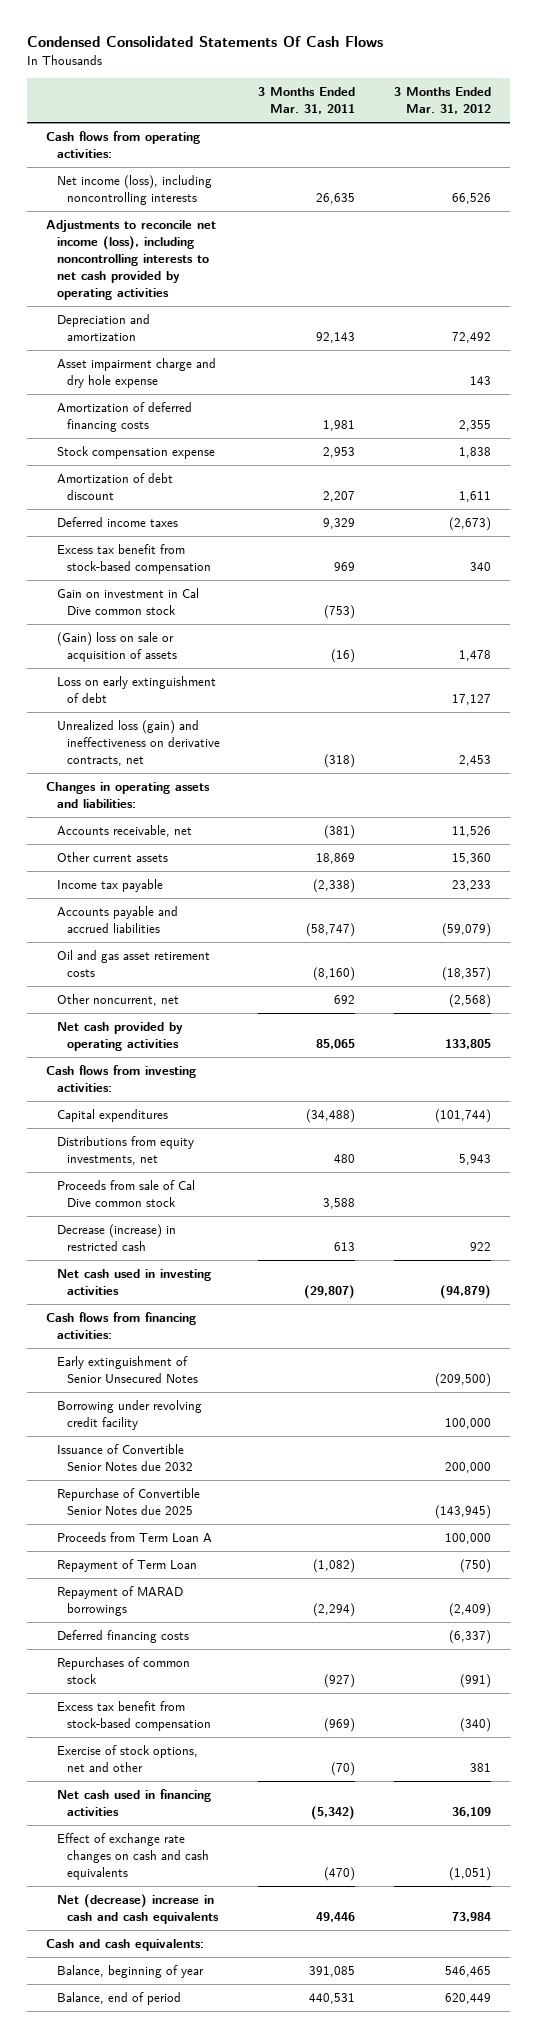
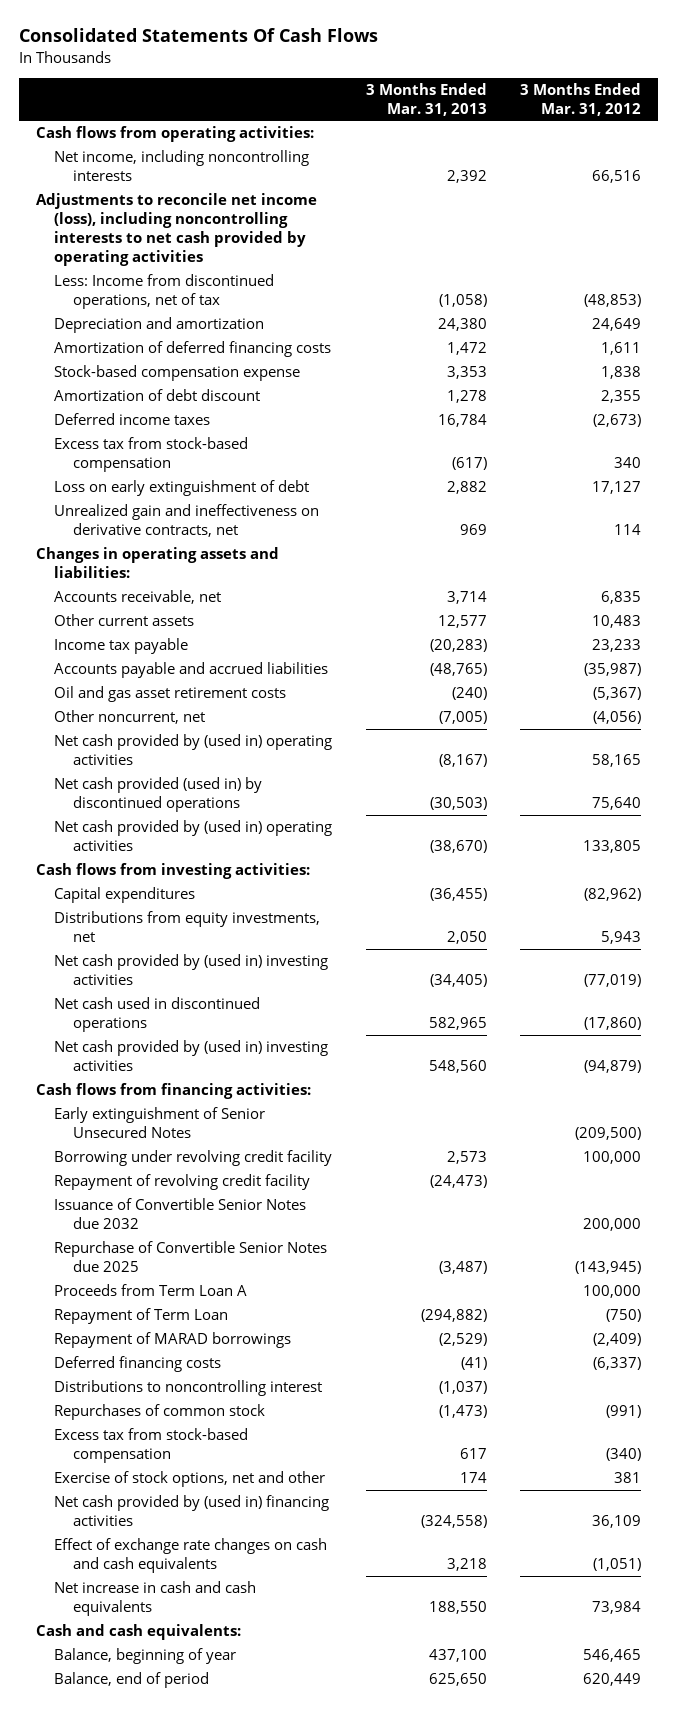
[27,36,384,48] Condensed Consolidated Statements Of Cash Flows -> [18,28,378,43] Consolidated Statements Of Cash Flows
[258,87,356,115] 3 Months Ended Mar. 31, 2011 -> none
none -> [365,82,487,116] 3 Months Ended Mar. 31, 2013
[56,175,212,205] Net income (loss), including noncontrolling interests -> [54,150,310,182] Net income, including noncontrolling interests
[451,192,491,204] 66,526 -> [592,170,642,184] 66,516
[56,358,216,388] Asset impairment charge and dry hole expense -> none
none -> [54,274,275,310] Less: Income from discontinued operations, net of tax
[451,331,491,343] 72,492 -> [592,318,642,332] 24,649
[458,419,491,431] 2,355 -> [601,342,642,356] 1,611
[56,446,215,460] Stock compensation expense -> [54,365,301,382] Stock-based compensation expense
[458,490,491,502] 1,611 -> [601,390,642,404] 2,355
[56,588,199,615] Gain on investment in Cal Dive common stock -> none
[56,632,178,662] (Gain) loss on sale or acquisition of assets -> none
[56,544,212,574] Excess tax benefit from stock-based compensation -> [54,437,249,473] Excess tax from stock-based compensation
[56,720,221,766] Unrealized loss (gain) and ineffectiveness on derivative contracts, net -> [54,504,320,538] Unrealized gain and ineffectiveness on derivative contracts, net
[458,754,491,766] 2,453 -> [614,524,642,536] 114
[451,826,491,838] 11,526 -> [601,591,642,605] 6,835
[451,853,491,865] 15,360 -> [592,615,642,629] 10,483
[441,922,491,937] (59,079) -> [584,663,642,677] (35,987)
[441,966,491,981] (18,357) -> [593,687,642,701] (5,367)
[448,994,491,1009] (2,568) -> [593,711,642,725] (4,056)
none -> [54,734,333,766] Net cash provided by (used in) operating activities
none -> [54,777,263,813] Net cash provided (used in) by discontinued operations
[56,1022,183,1051] Net cash provided by operating activities -> [54,820,333,852] Net cash provided by (used in) operating activities
[434,1109,491,1124] (101,744) -> [584,888,642,902] (82,962)
[56,1180,195,1207] Proceeds from sale of Cal Dive common stock -> none
[56,1224,176,1251] Decrease (increase) in restricted cash -> none
none -> [54,954,329,986] Net cash provided by (used in) investing activities
none -> [54,997,261,1033] Net cash used in discontinued operations
[56,1269,211,1295] Net cash used in investing activities -> [54,1040,329,1072] Net cash provided by (used in) investing activities
none -> [54,1174,311,1191] Repayment of revolving credit facility
none -> [54,1380,323,1397] Distributions to noncontrolling interest
[56,1701,212,1731] Excess tax benefit from stock-based compensation -> [54,1428,249,1464] Excess tax from stock-based compensation
[56,1789,211,1816] Net cash used in financing activities -> [54,1495,330,1527] Net cash provided by (used in) financing activities
[56,1894,220,1924] Net (decrease) increase in cash and cash equivalents -> [54,1581,257,1617] Net increase in cash and cash equivalents

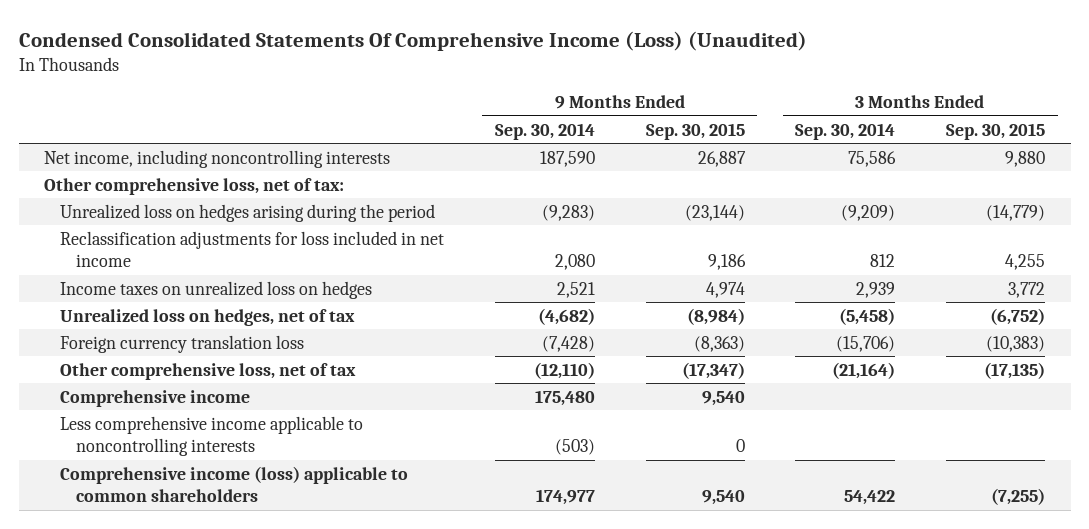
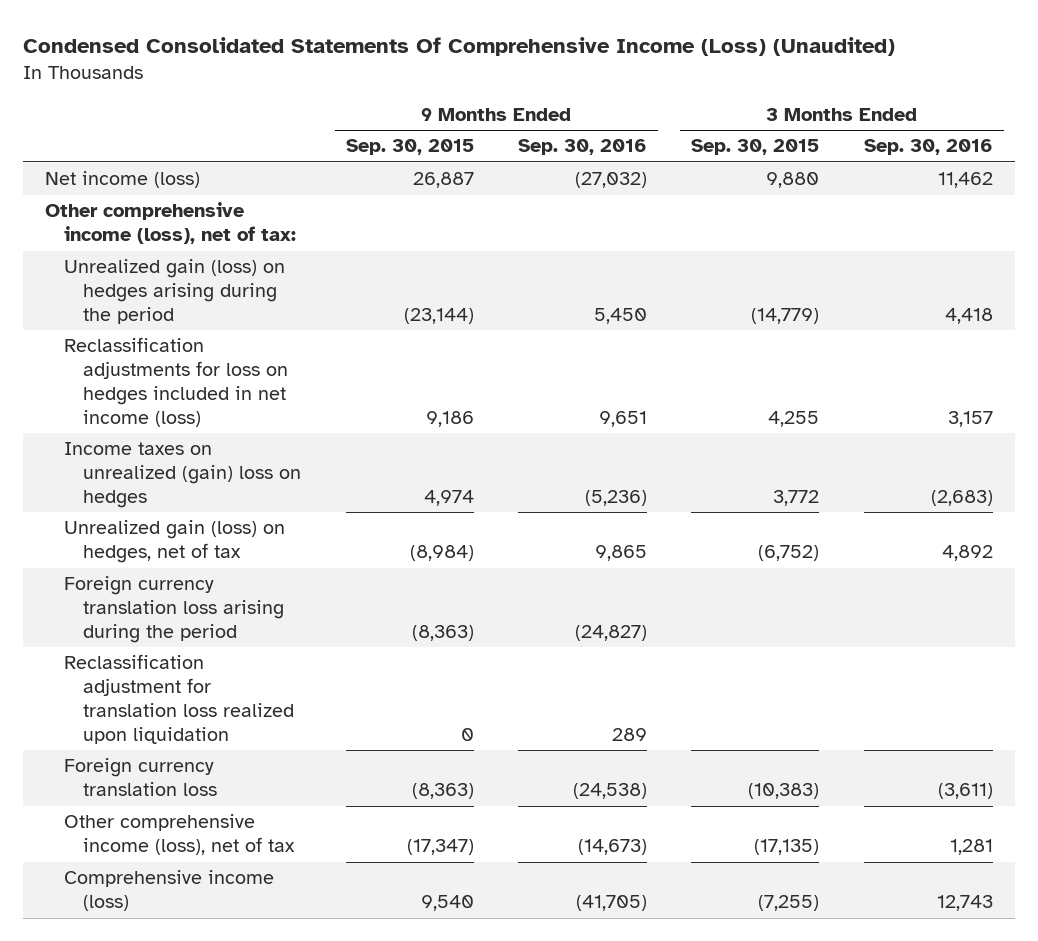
[494,122,595,140] Sep. 30, 2014 -> none
[795,122,896,140] Sep. 30, 2014 -> none
none -> [518,139,648,156] Sep. 30, 2016
none -> [863,139,993,156] Sep. 30, 2016
[44,149,391,168] Net income, including noncontrolling interests -> [45,171,201,189] Net income (loss)
[44,177,345,195] Other comprehensive loss, net of tax: -> [45,202,297,245] Other comprehensive income (loss), net of tax:
[60,203,436,222] Unrealized loss on hedges arising during the period -> [64,259,286,325] Unrealized gain (loss) on hedges arising during the period
[60,230,445,267] Reclassification adjustments for loss included in net income -> [64,337,289,428] Reclassification adjustments for loss on hedges included in net income (loss)
[60,280,373,299] Income taxes on unrealized loss on hedges -> [64,442,302,509] Income taxes on unrealized (gain) loss on hedges
[60,308,356,326] Unrealized loss on hedges, net of tax -> [64,520,286,564] Unrealized gain (loss) on hedges, net of tax
none -> [64,576,285,644] Foreign currency translation loss arising during the period
none -> [64,654,295,745] Reclassification adjustment for translation loss realized upon liquidation
[60,389,251,407] Comprehensive income -> none
[60,415,364,456] Less comprehensive income applicable to noncontrolling interests -> none
[60,362,357,380] Other comprehensive loss, net of tax -> [64,814,296,856] Other comprehensive income (loss), net of tax
[60,465,409,502] Comprehensive income (loss) applicable to common shareholders -> [64,870,275,912] Comprehensive income (loss)

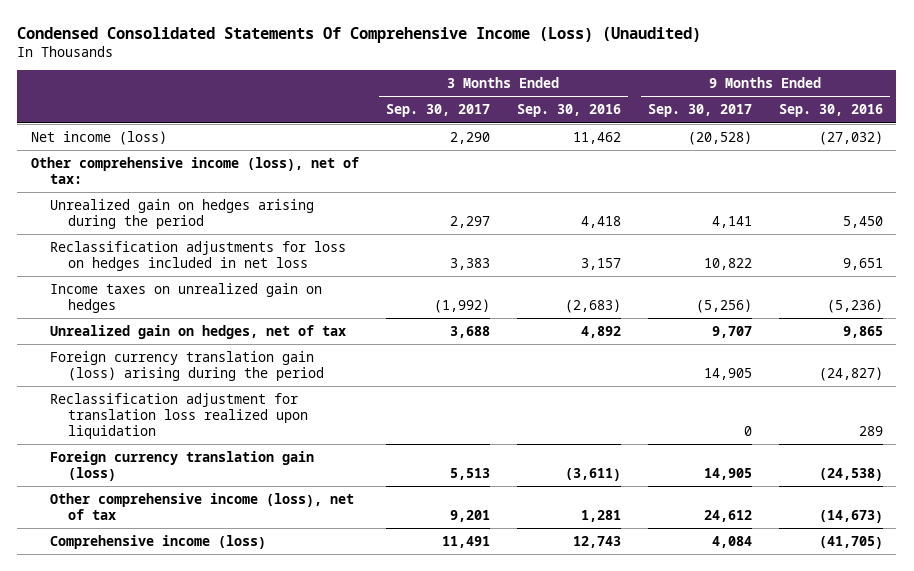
[345,139,474,156] Sep. 30, 2015 -> none
[691,139,820,156] Sep. 30, 2015 -> none
none -> [385,104,490,118] Sep. 30, 2017
none -> [647,104,752,118] Sep. 30, 2017
[64,259,286,325] Unrealized gain (loss) on hedges arising during the period -> [49,198,314,229] Unrealized gain on hedges arising during the period
[64,337,289,428] Reclassification adjustments for loss on hedges included in net income (loss) -> [49,240,346,271] Reclassification adjustments for loss on hedges included in net loss
[64,442,302,509] Income taxes on unrealized (gain) loss on hedges -> [49,282,322,313] Income taxes on unrealized gain on hedges
[64,520,286,564] Unrealized gain (loss) on hedges, net of tax -> [49,324,346,339] Unrealized gain on hedges, net of tax
[64,576,285,644] Foreign currency translation loss arising during the period -> [49,350,325,381] Foreign currency translation gain (loss) arising during the period
[64,758,218,797] Foreign currency translation loss -> [49,450,314,481] Foreign currency translation gain (loss)

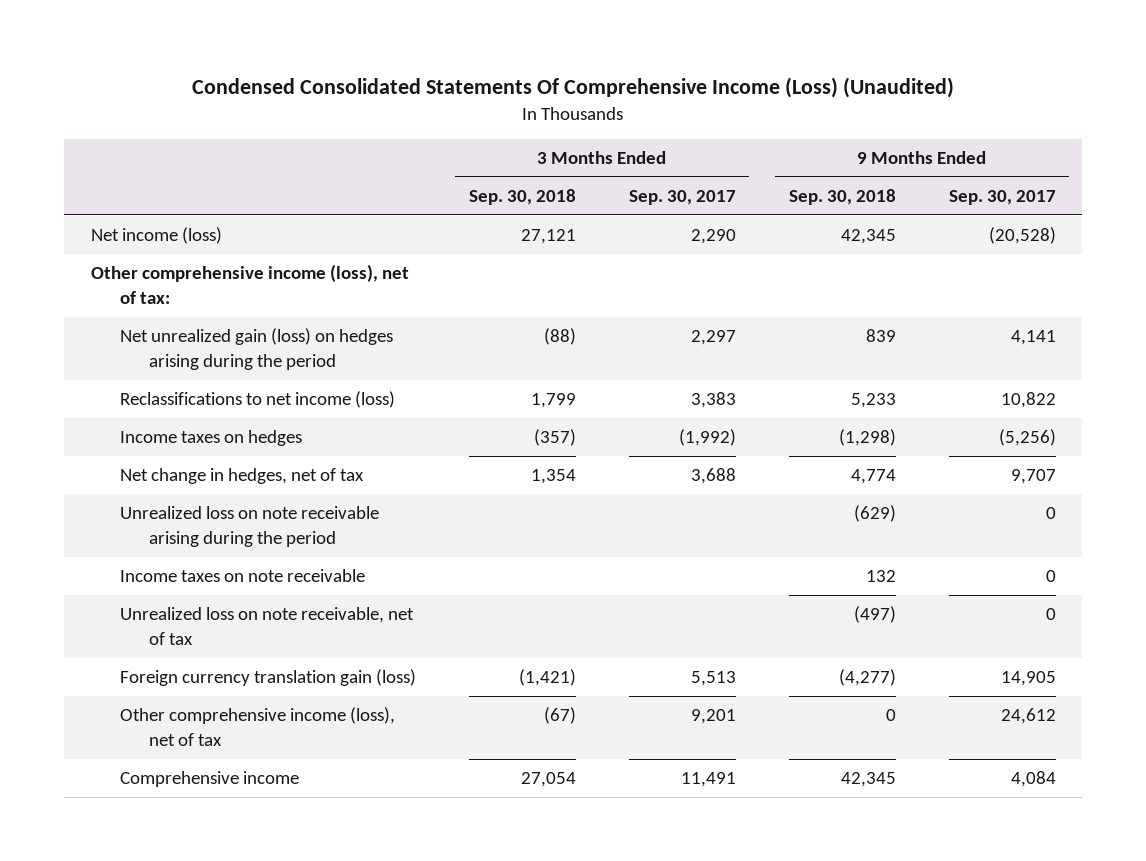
[516,104,621,118] Sep. 30, 2016 -> none
[778,104,883,118] Sep. 30, 2016 -> none
none -> [468,188,576,205] Sep. 30, 2018
none -> [788,188,896,205] Sep. 30, 2018
[49,350,325,381] Foreign currency translation gain (loss) arising during the period -> none
[49,392,309,439] Reclassification adjustment for translation loss realized upon liquidation -> none
[49,198,314,229] Unrealized gain on hedges arising during the period -> [119,328,393,370] Net unrealized gain (loss) on hedges arising during the period
[49,240,346,271] Reclassification adjustments for loss on hedges included in net loss -> [119,391,395,409] Reclassifications to net income (loss)
[49,282,322,313] Income taxes on unrealized gain on hedges -> [119,430,302,447] Income taxes on hedges
[49,324,346,339] Unrealized gain on hedges, net of tax -> [119,468,364,485] Net change in hedges, net of tax
none -> [119,506,379,547] Unrealized loss on note receivable arising during the period
none -> [119,569,365,583] Income taxes on note receivable
none -> [119,607,414,645] Unrealized loss on note receivable, net of tax
[49,534,266,549] Comprehensive income (loss) -> [119,771,299,788] Comprehensive income

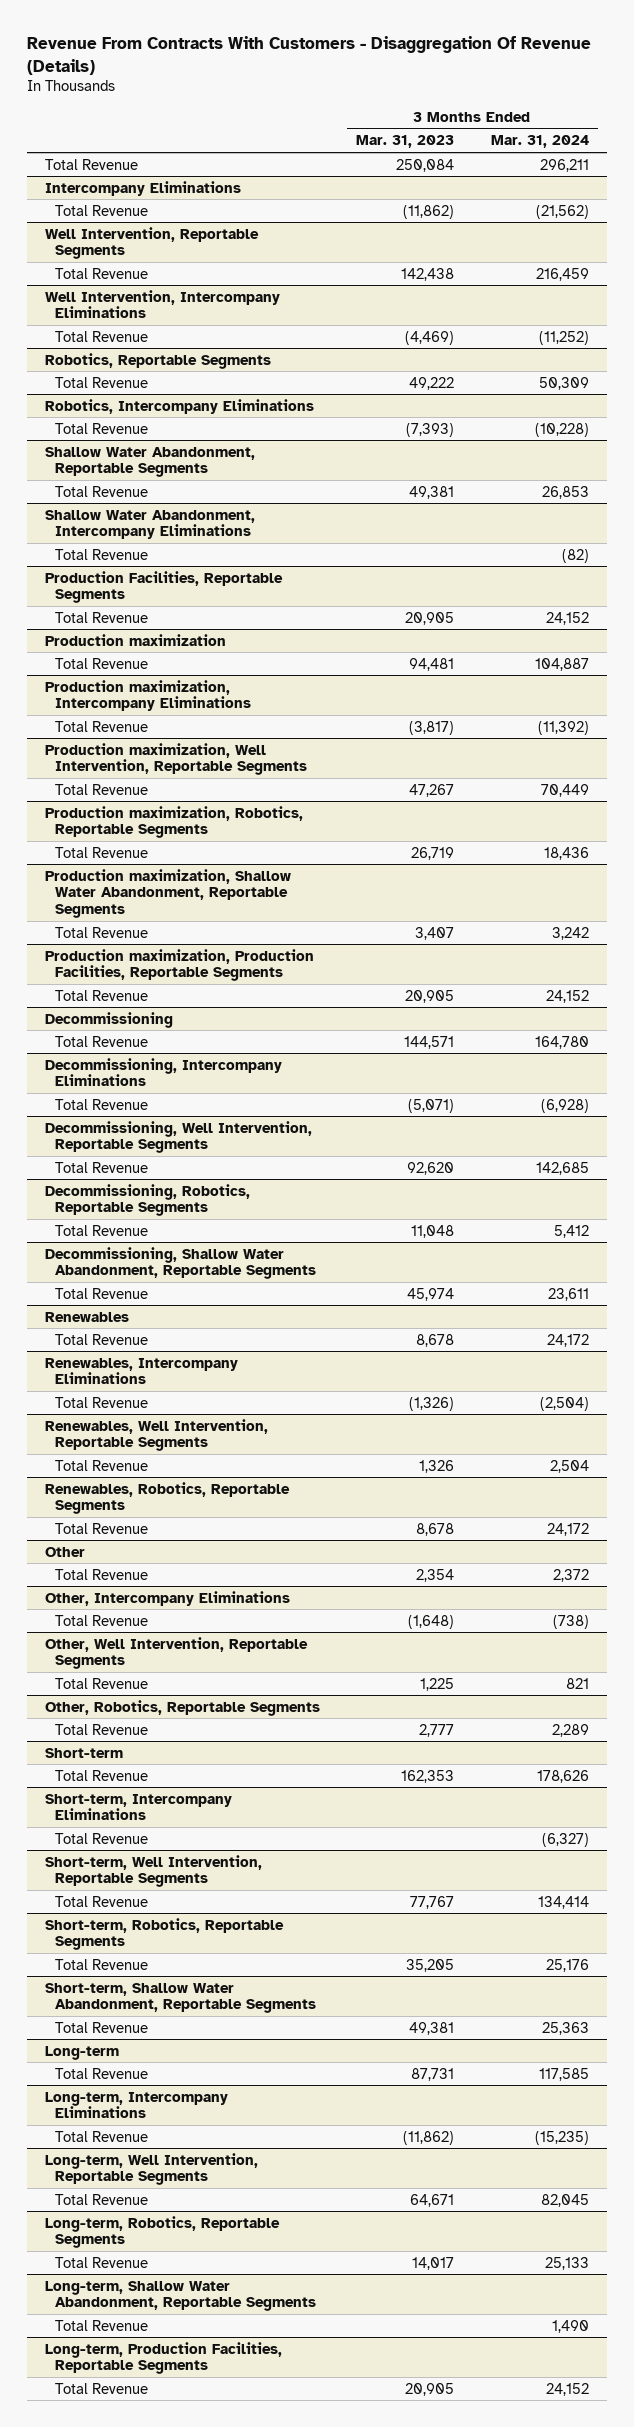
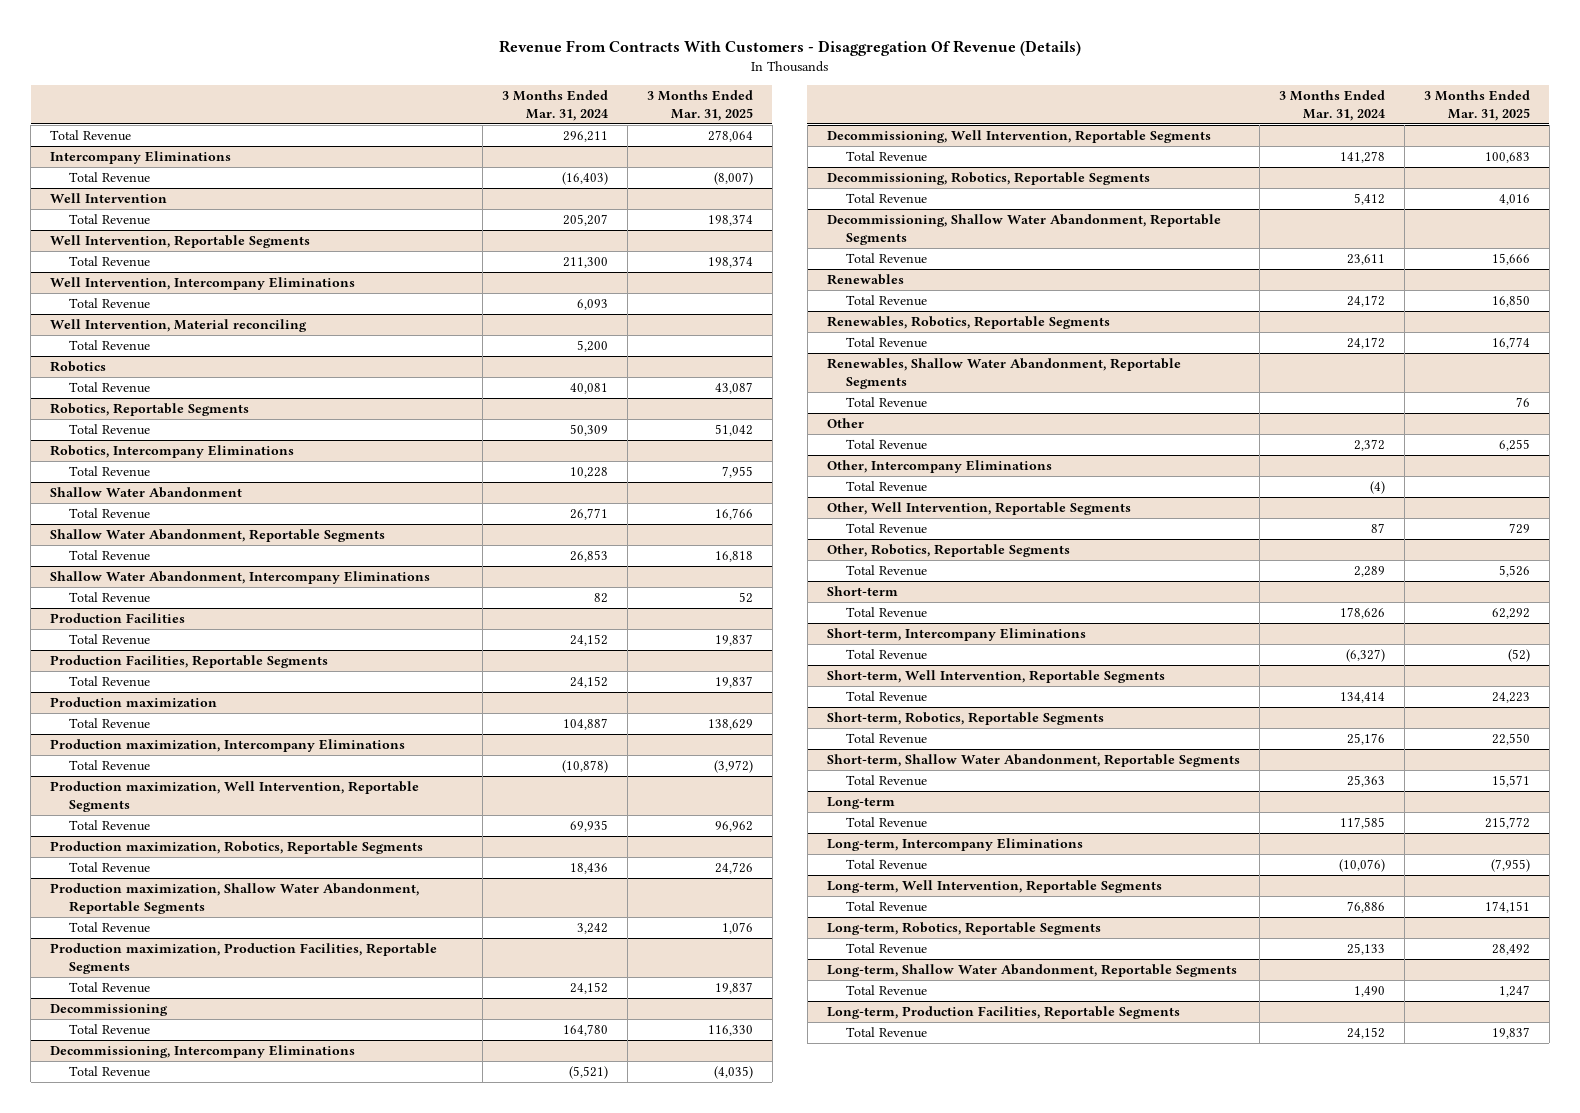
[356,135,455,149] Mar. 31, 2023 -> none
none -> [647,90,754,121] 3 Months Ended Mar. 31, 2025
[535,204,589,219] (21,562) -> [562,172,609,186] (16,403)
none -> [50,193,168,204] Well Intervention
none -> [69,214,151,226] Total Revenue
[535,267,589,281] 216,459 -> [563,257,609,269] 211,300
[538,330,589,345] (11,252) -> [577,299,609,311] 6,093
none -> [50,319,308,333] Well Intervention, Material reconciling
none -> [69,340,151,352] Total Revenue
none -> [50,361,107,373] Robotics
none -> [69,382,151,394] Total Revenue
[534,422,589,437] (10,228) -> [570,467,609,479] 10,228
none -> [50,487,243,499] Shallow Water Abandonment
none -> [69,508,151,520] Total Revenue
[561,548,589,563] (82) -> [594,593,609,604] 82
none -> [50,613,186,624] Production Facilities
none -> [69,634,151,646] Total Revenue
[537,720,589,735] (11,392) -> [562,760,609,774] (10,878)
[540,783,589,797] 70,449 -> [570,820,609,833] 69,935
[540,1098,589,1113] (6,928) -> [569,1066,609,1080] (5,521)
[535,1161,589,1175] 142,685 -> [1339,151,1385,164] 141,278
[44,1357,238,1385] Renewables, Intercompany Eliminations -> none
[55,1396,149,1408] Total Revenue -> none
[44,1418,268,1452] Renewables, Well Intervention, Reportable Segments -> none
[55,1459,149,1471] Total Revenue -> none
none -> [826,358,1181,389] Renewables, Shallow Water Abandonment, Reportable Segments
none -> [846,397,928,409] Total Revenue
[552,1614,589,1629] (738) -> [1369,481,1385,495] (4)
[565,1677,589,1689] 821 -> [1370,523,1385,534] 87
[534,2130,589,2145] (15,235) -> [1338,859,1385,873] (10,076)
[540,2193,589,2207] 82,045 -> [1346,901,1385,914] 76,886

